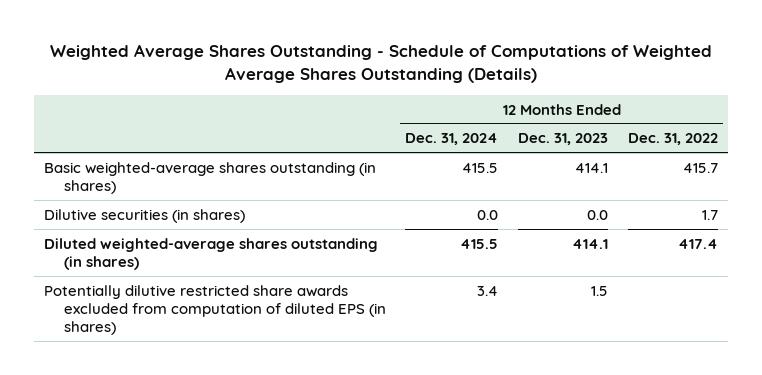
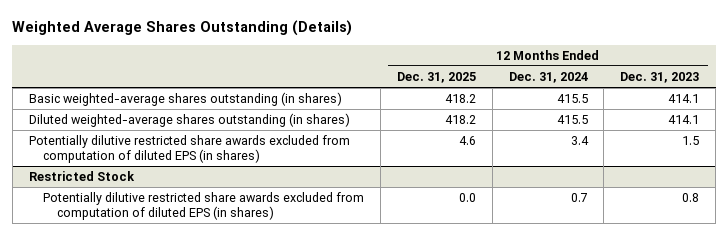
[49,44,712,84] Weighted Average Shares Outstanding - Schedule of Computations of Weighted Average Shares Outstanding (Details) -> [12,20,353,37] Weighted Average Shares Outstanding (Details)
[628,133,719,146] Dec. 31, 2022 -> none
none -> [396,72,476,84] Dec. 31, 2025
[43,208,245,223] Dilutive securities (in shares) -> none
none -> [28,171,135,182] Restricted Stock
none -> [42,192,364,220] Potentially dilutive restricted share awards excluded from computation of diluted EPS (in shares)

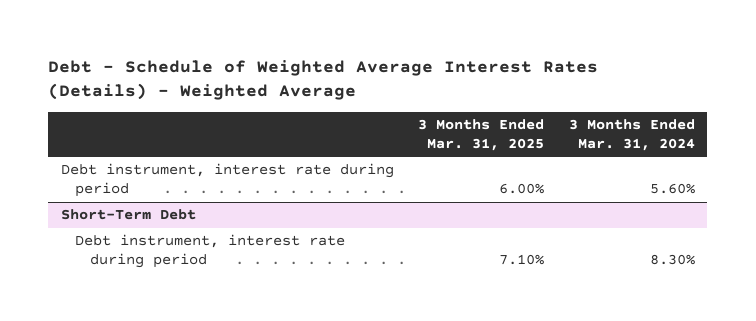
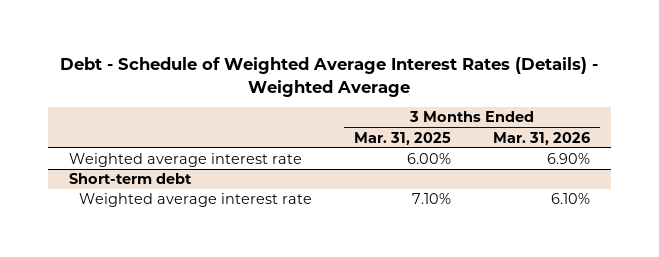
[568,119,695,152] 3 Months Ended Mar. 31, 2024 -> none
none -> [493,131,591,145] Mar. 31, 2026
[60,163,394,198] Debt instrument, interest rate during period -> [68,153,302,168] Weighted average interest rate
[60,209,196,221] Short-Term Debt -> [68,173,192,185] Short-term debt
[75,234,346,269] Debt instrument, interest rate during period -> [79,193,313,208] Weighted average interest rate

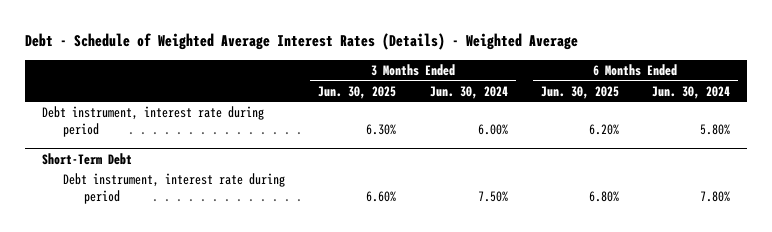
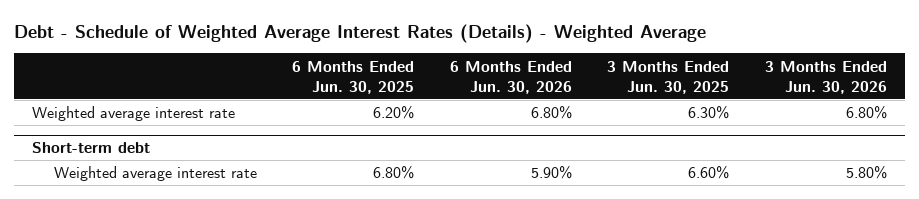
[429,85,508,99] Jun. 30, 2024 -> none
[652,85,731,99] Jun. 30, 2024 -> none
none -> [449,60,572,94] 6 Months Ended Jun. 30, 2026
none -> [764,60,887,94] 3 Months Ended Jun. 30, 2026
[41,106,264,138] Debt instrument, interest rate during period -> [31,106,235,122] Weighted average interest rate
[41,152,132,165] Short-Term Debt -> [31,142,150,154] Short-term debt
[62,173,285,205] Debt instrument, interest rate during period -> [53,166,257,182] Weighted average interest rate

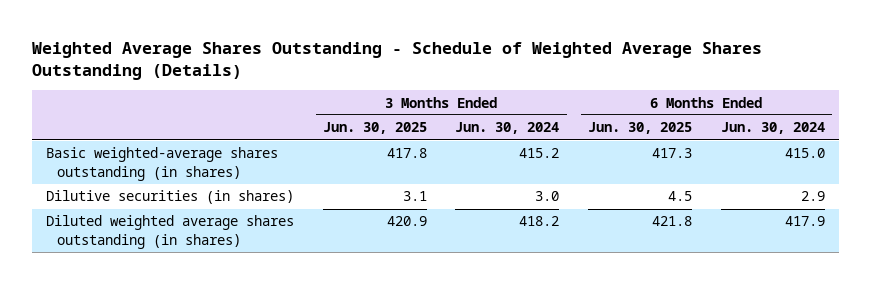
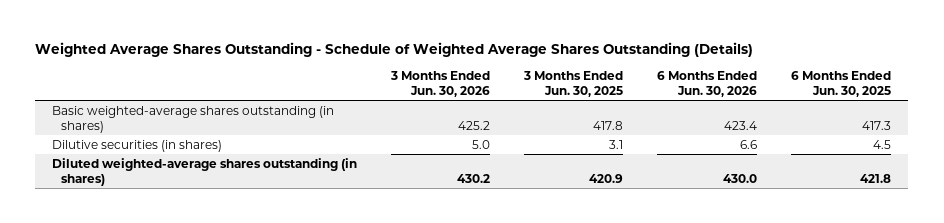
[455,122,560,135] Jun. 30, 2024 -> none
[720,122,825,135] Jun. 30, 2024 -> none
none -> [390,70,491,97] 3 Months Ended Jun. 30, 2026
none -> [657,70,758,97] 6 Months Ended Jun. 30, 2026
[46,215,295,249] Diluted weighted average shares outstanding (in shares) -> [52,157,358,186] Diluted weighted-average shares outstanding (in shares)

